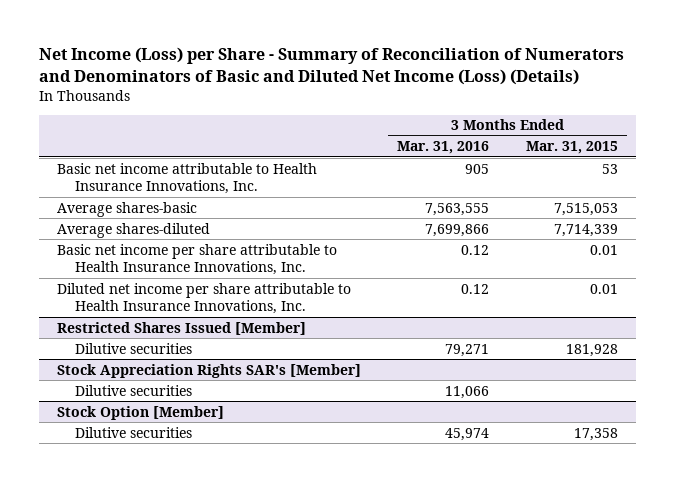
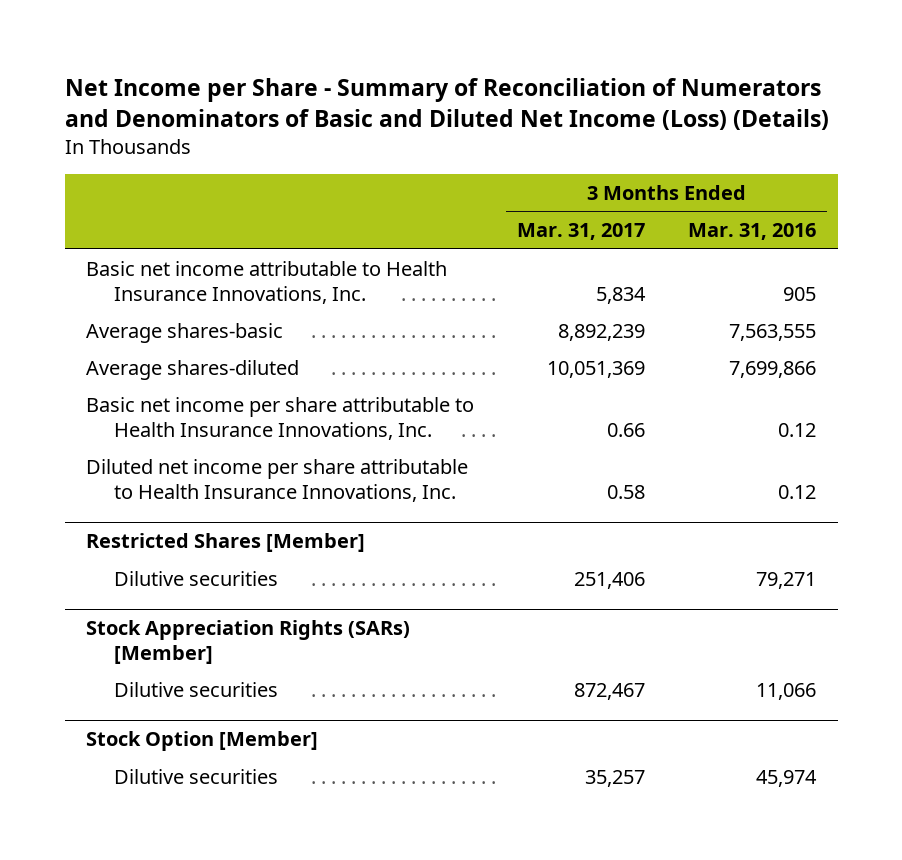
[38,47,624,85] Net Income (Loss) per Share - Summary of Reconciliation of Numerators and Denominators of Basic and Diluted Net Income (Loss) (Details) -> [64,77,829,130] Net Income per Share - Summary of Reconciliation of Numerators and Denominators of Basic and Diluted Net Income (Loss) (Details)
[525,141,618,155] Mar. 31, 2015 -> none
none -> [517,223,646,241] Mar. 31, 2017
[56,321,306,335] Restricted Shares Issued [Member] -> [86,533,366,553] Restricted Shares [Member]
[56,363,361,378] Stock Appreciation Rights SAR's [Member] -> [86,620,411,664] Stock Appreciation Rights (SARs) [Member]

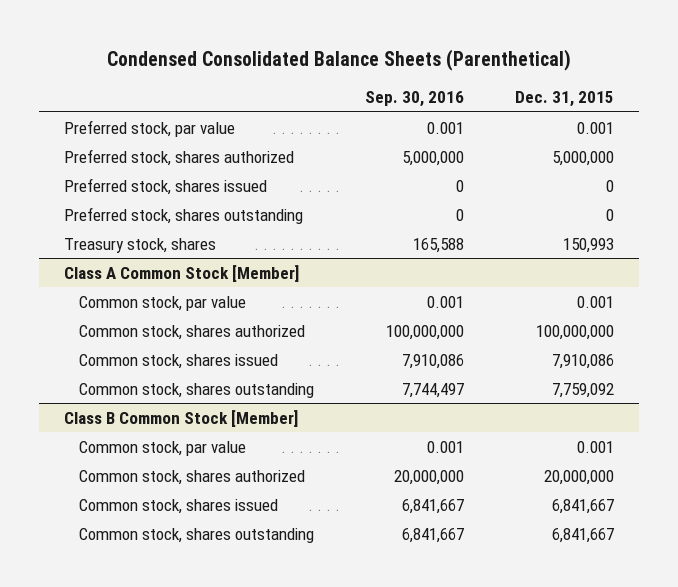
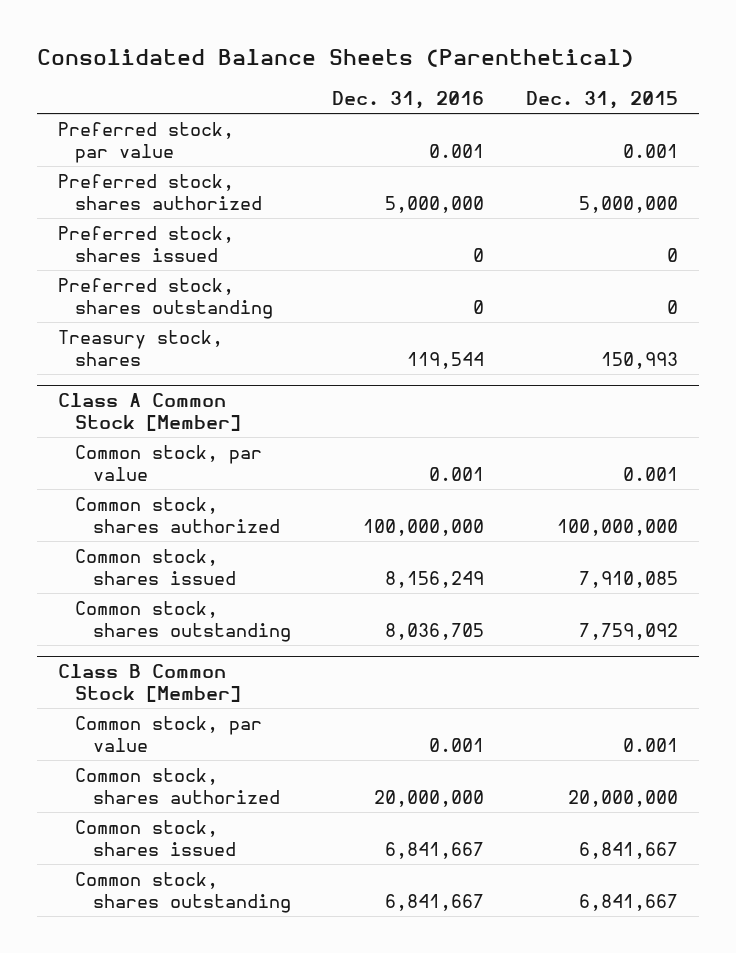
[107,48,572,71] Condensed Consolidated Balance Sheets (Parenthetical) -> [37,49,635,68] Consolidated Balance Sheets (Parenthetical)
[364,91,464,108] Sep. 30, 2016 -> none
none -> [332,90,485,109] Dec. 31, 2016
[551,353,614,369] 7,910,086 -> [578,571,678,589] 7,910,085

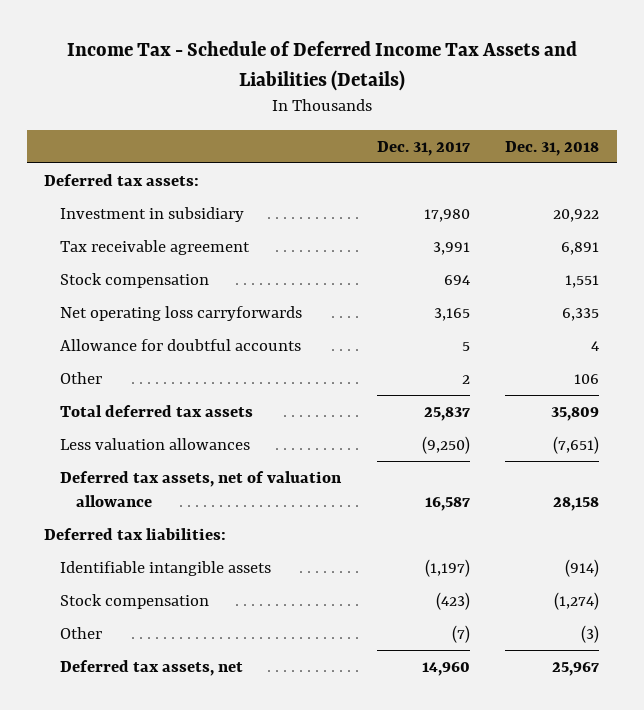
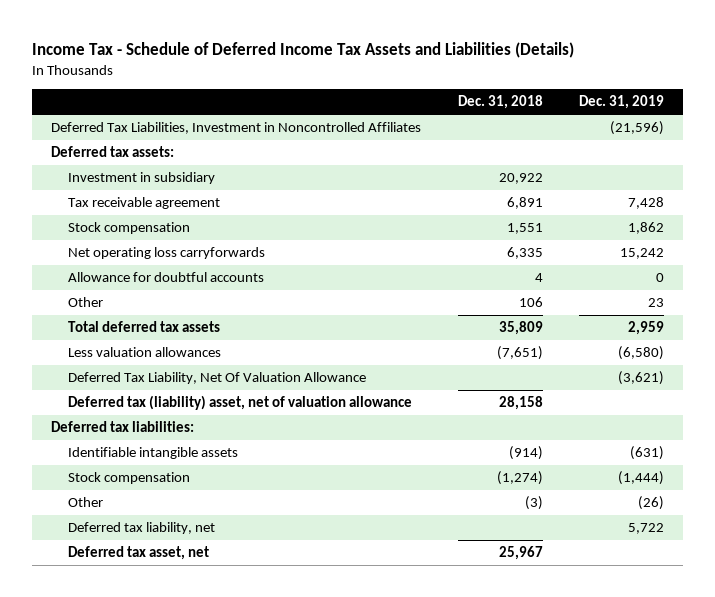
[376,140,470,156] Dec. 31, 2017 -> none
none -> [579,95,665,110] Dec. 31, 2019
none -> [50,122,421,135] Deferred Tax Liabilities, Investment in Noncontrolled Affiliates
none -> [67,372,366,385] Deferred Tax Liability, Net Of Valuation Allowance
[60,470,343,508] Deferred tax assets, net of valuation allowance -> [67,395,412,411] Deferred tax (liability) asset, net of valuation allowance
none -> [67,522,215,535] Deferred tax liability, net
[60,659,244,676] Deferred tax assets, net -> [67,546,209,561] Deferred tax asset, net

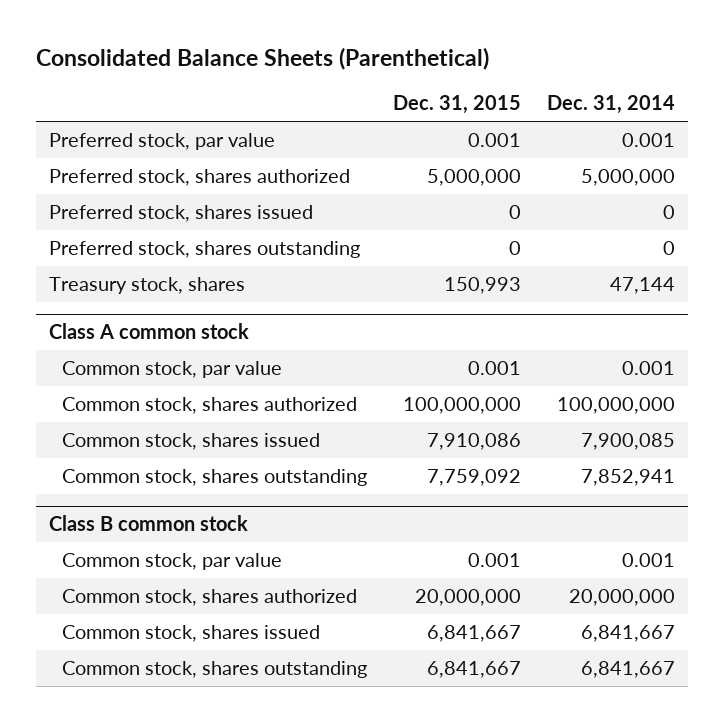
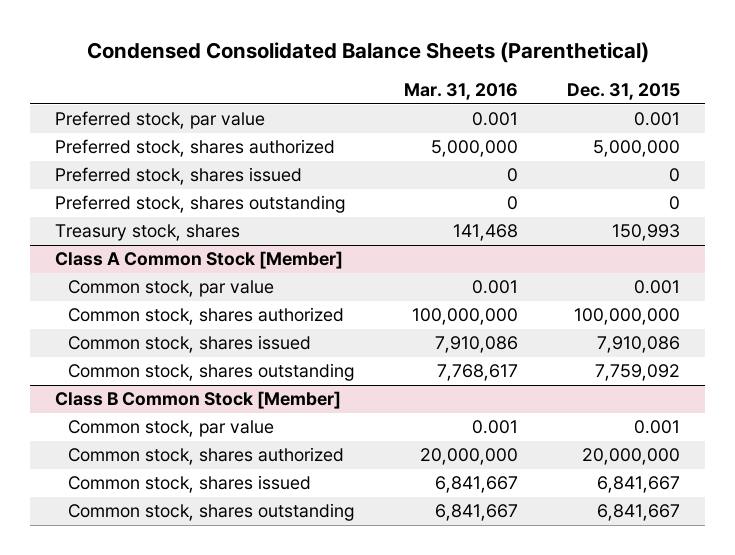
[35,46,489,70] Consolidated Balance Sheets (Parenthetical) -> [86,41,649,63] Condensed Consolidated Balance Sheets (Parenthetical)
[547,95,676,115] Dec. 31, 2014 -> none
none -> [403,83,518,101] Mar. 31, 2016
[48,323,249,340] Class A common stock -> [54,251,343,270] Class A Common Stock [Member]
[48,515,248,532] Class B common stock -> [54,391,341,410] Class B Common Stock [Member]

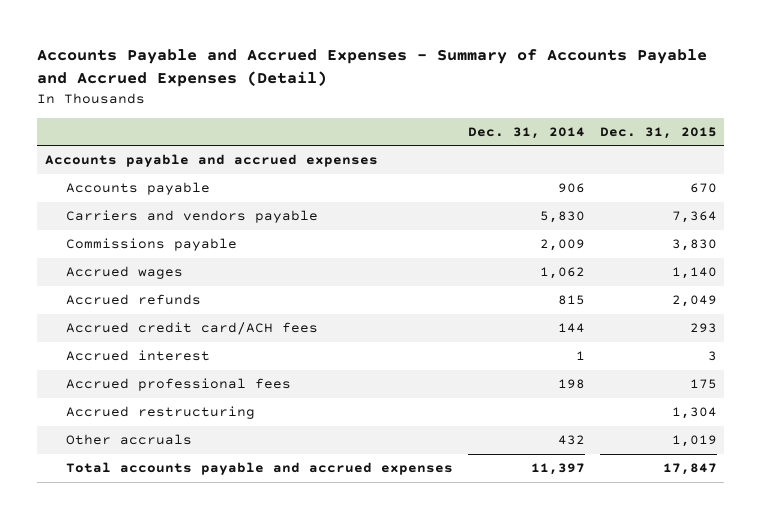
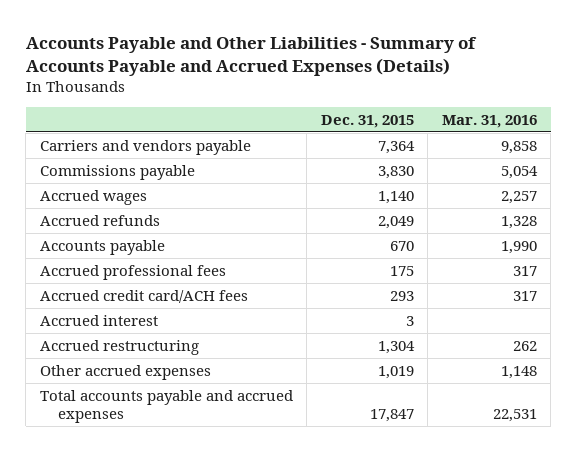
[37,49,708,88] Accounts Payable and Accrued Expenses - Summary of Accounts Payable and Accrued Expenses (Detail) -> [25,36,477,76] Accounts Payable and Other Liabilities - Summary of Accounts Payable and Accrued Expenses (Details)
[467,126,585,139] Dec. 31, 2014 -> none
none -> [441,114,537,128] Mar. 31, 2016
[44,154,378,168] Accounts payable and accrued expenses -> none
[65,182,210,196] Accounts payable -> [39,239,165,255] Accounts payable
[65,378,291,392] Accrued professional fees -> [39,264,226,280] Accrued professional fees
[65,434,192,446] Other accruals -> [39,364,211,380] Other accrued expenses

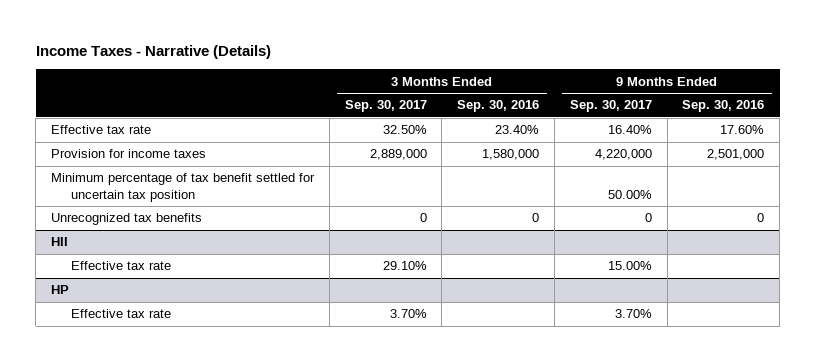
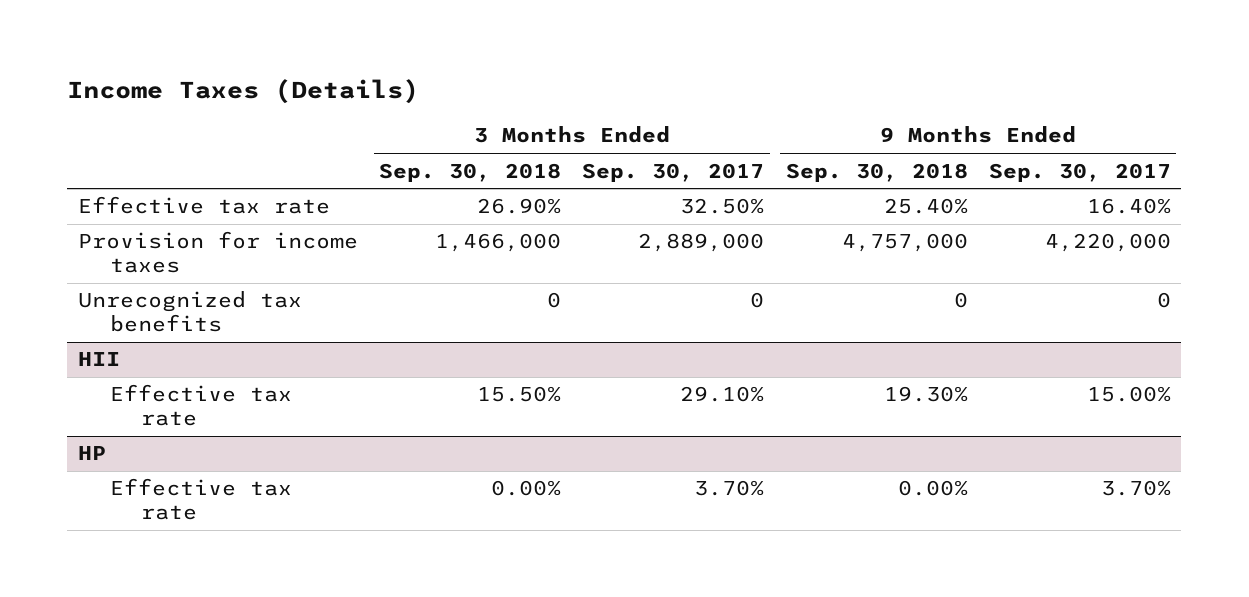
[35,45,271,60] Income Taxes - Narrative (Details) -> [67,79,420,105] Income Taxes (Details)
[457,100,540,113] Sep. 30, 2016 -> none
[682,100,765,113] Sep. 30, 2016 -> none
none -> [379,162,562,182] Sep. 30, 2018
none -> [785,162,968,182] Sep. 30, 2018
[51,173,316,202] Minimum percentage of tax benefit settled for uncertain tax position -> none

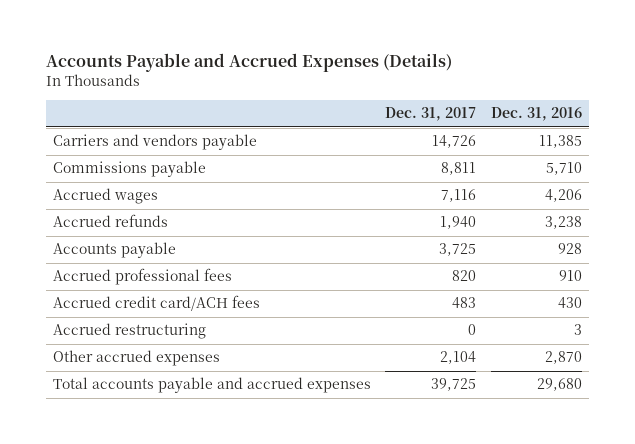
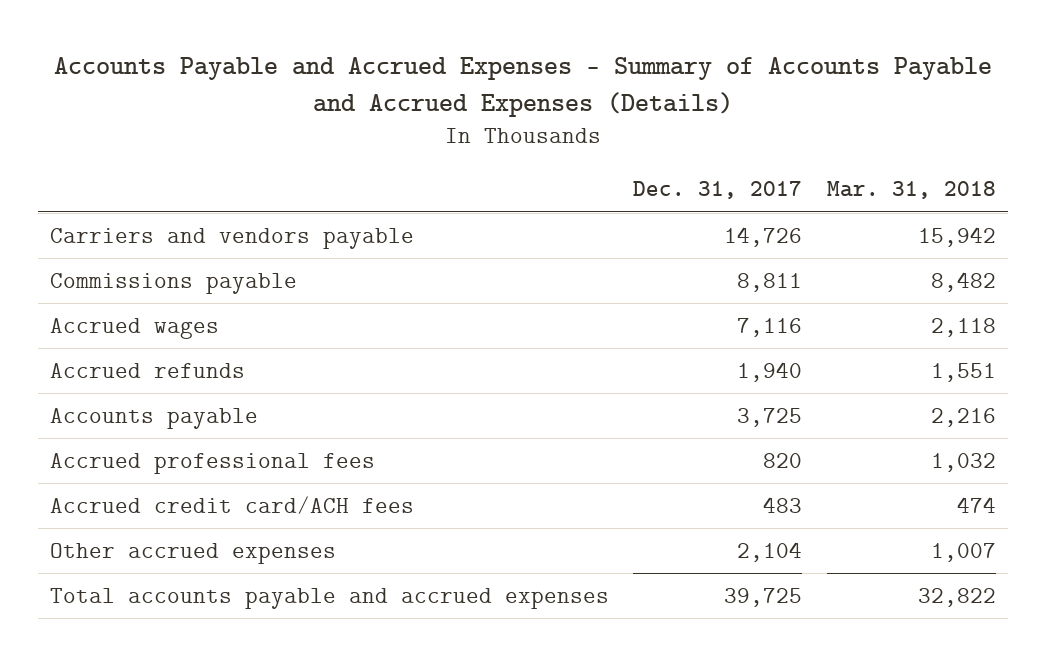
[45,53,452,73] Accounts Payable and Accrued Expenses (Details) -> [53,57,992,117] Accounts Payable and Accrued Expenses - Summary of Accounts Payable and Accrued Expenses (Details)
[490,107,582,122] Dec. 31, 2016 -> none
none -> [826,180,996,199] Mar. 31, 2018
[53,323,207,340] Accrued restructuring -> none

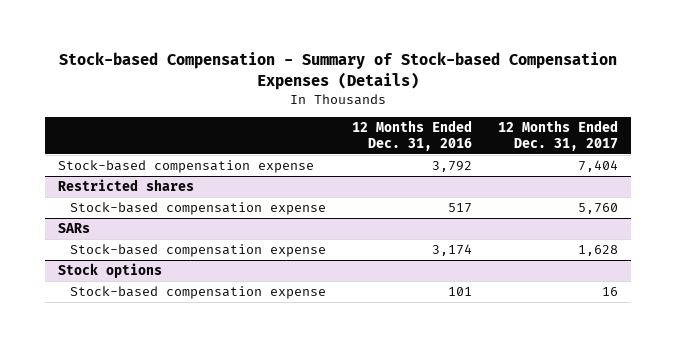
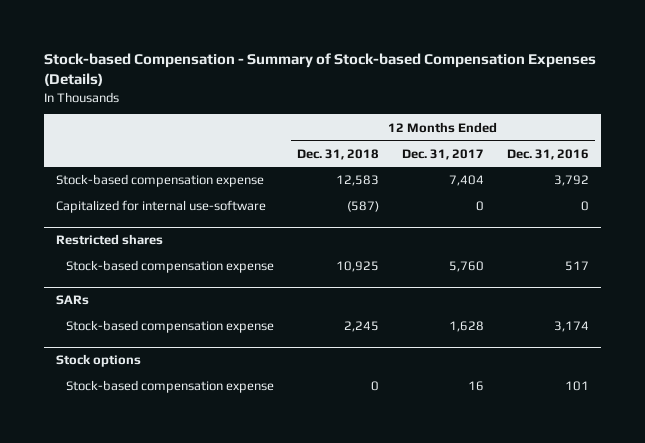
none -> [296,148,379,160] Dec. 31, 2018
none -> [55,200,266,214] Capitalized for internal use-software

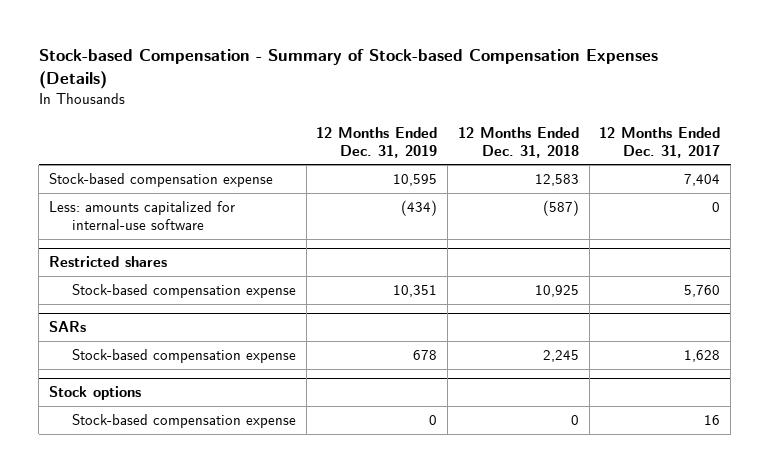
[507,148,590,160] Dec. 31, 2016 -> none
none -> [316,126,438,158] 12 Months Ended Dec. 31, 2019
[55,200,266,214] Capitalized for internal use-software -> [48,200,235,230] Less: amounts capitalized for internal-use software

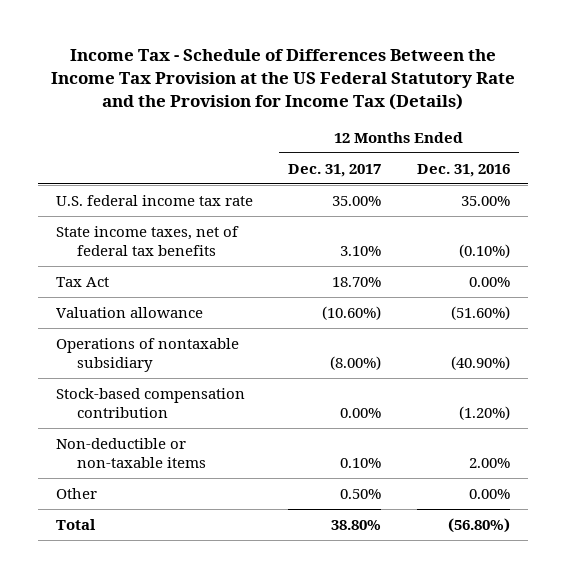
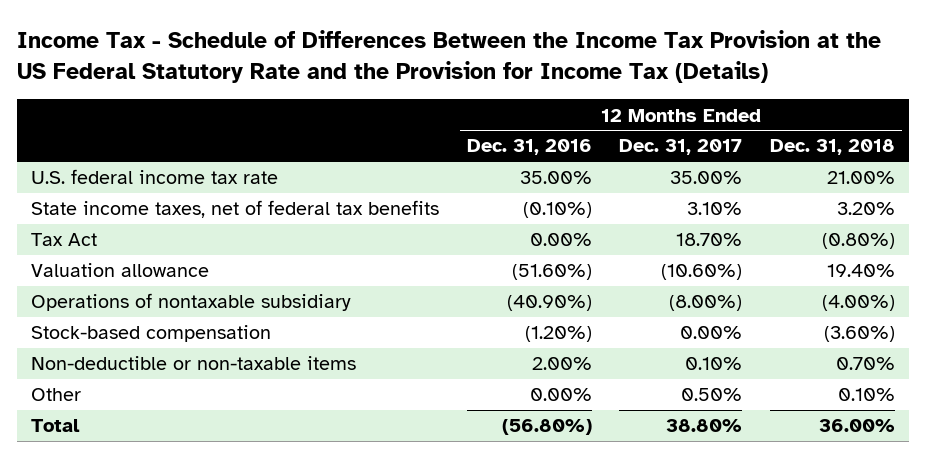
none -> [770,139,896,156] Dec. 31, 2018
[55,387,245,419] Stock-based compensation contribution -> [30,325,271,343] Stock-based compensation

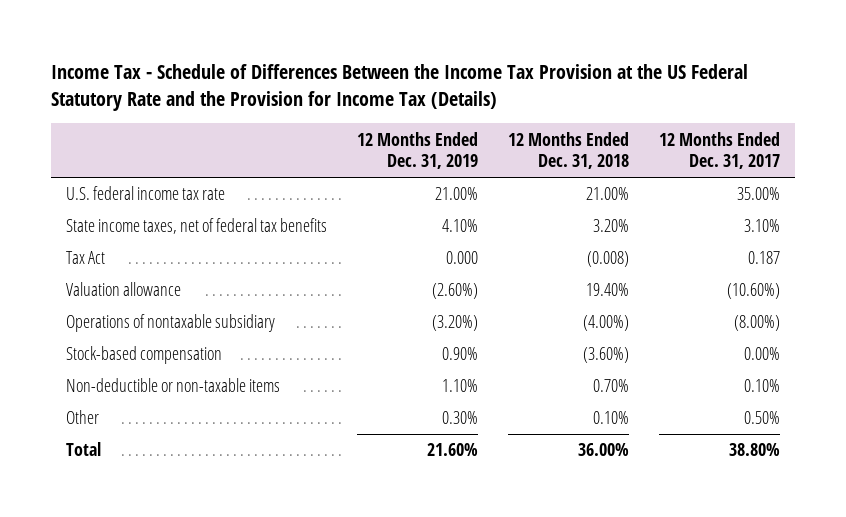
[466,139,592,156] Dec. 31, 2016 -> none
none -> [357,131,479,170] 12 Months Ended Dec. 31, 2019
[676,233,743,247] 18.70% -> [747,251,780,265] 0.187
[822,233,896,250] (0.80%) -> [586,251,629,268] (0.008)

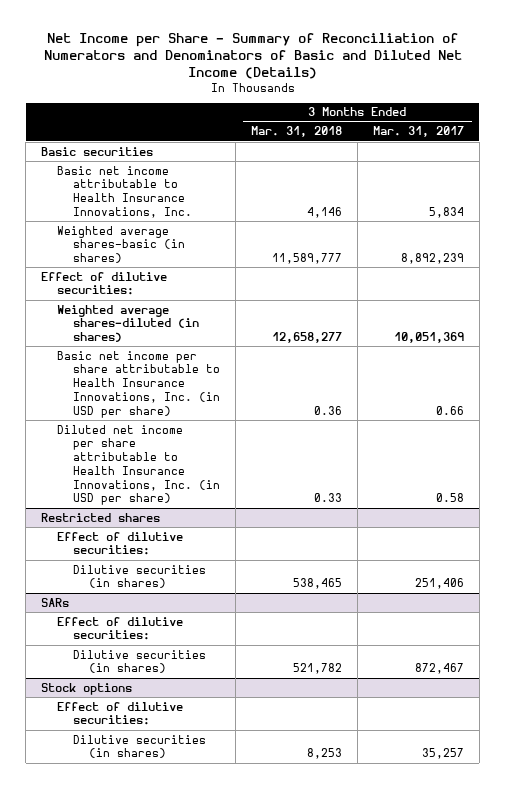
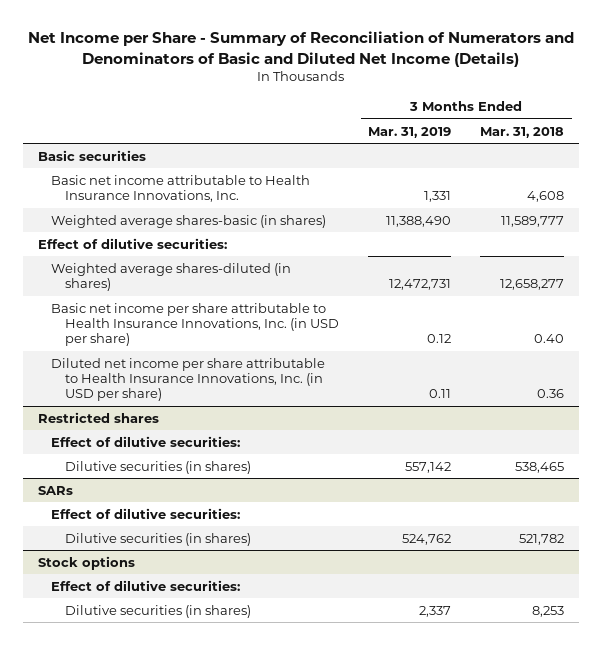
[372,126,464,138] Mar. 31, 2017 -> none
none -> [367,126,451,138] Mar. 31, 2019
[306,206,342,218] 4,146 -> [527,190,565,202] 4,608
[313,405,342,415] 0.36 -> [534,334,565,344] 0.40
[313,493,342,503] 0.33 -> [537,389,565,399] 0.36

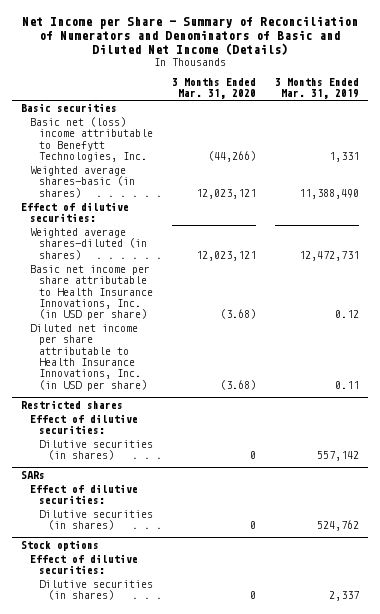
[480,126,565,138] Mar. 31, 2018 -> none
none -> [171,78,256,100] 3 Months Ended Mar. 31, 2020
[51,174,311,202] Basic net income attributable to Health Insurance Innovations, Inc. -> [30,117,153,163] Basic net (loss) income attributable to Benefytt Technologies, Inc.

